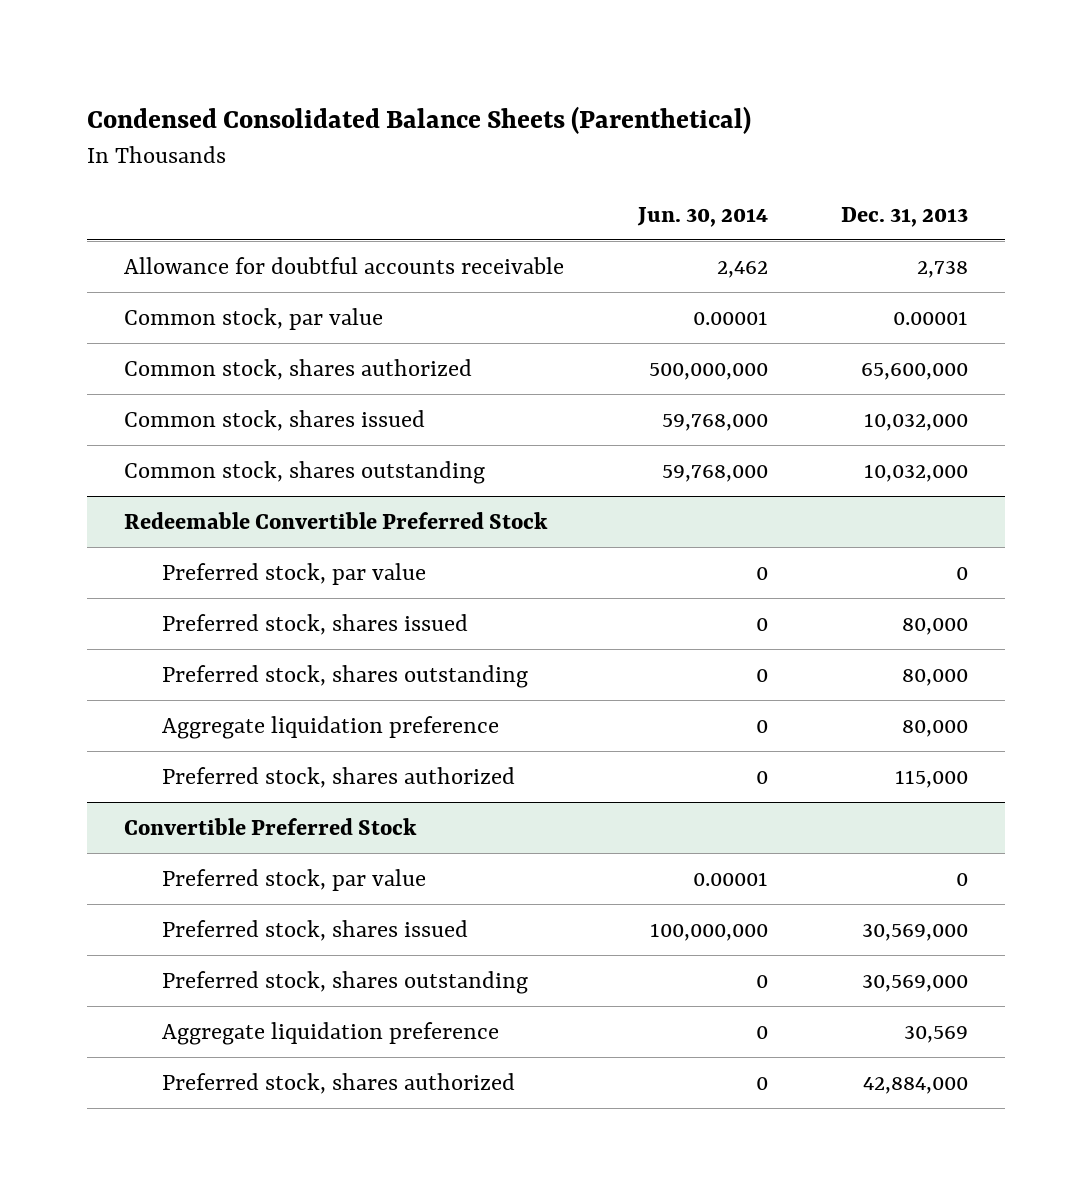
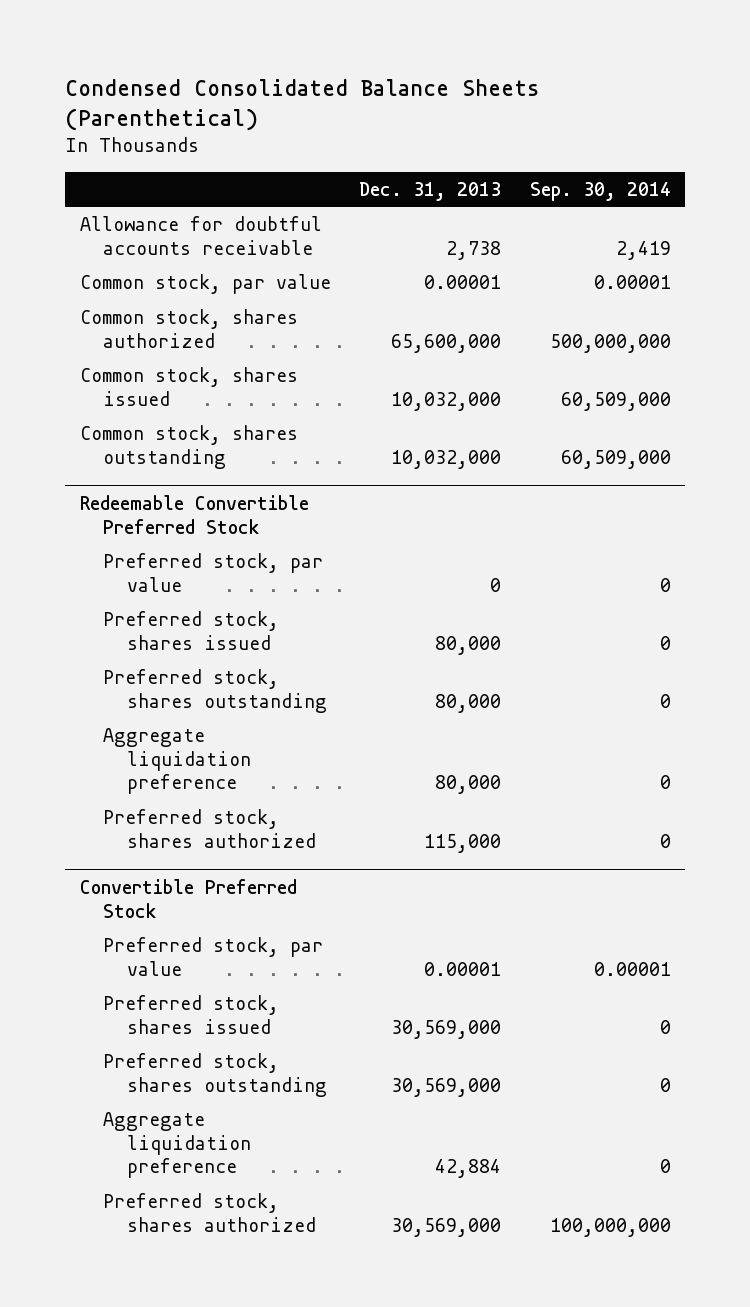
[636,206,768,227] Jun. 30, 2014 -> none
none -> [529,181,671,201] Sep. 30, 2014
[956,872,969,886] 0 -> [424,961,502,976] 0.00001
[904,1025,969,1043] 30,569 -> [435,1159,502,1179] 42,884
[863,1076,969,1094] 42,884,000 -> [391,1217,502,1237] 30,569,000

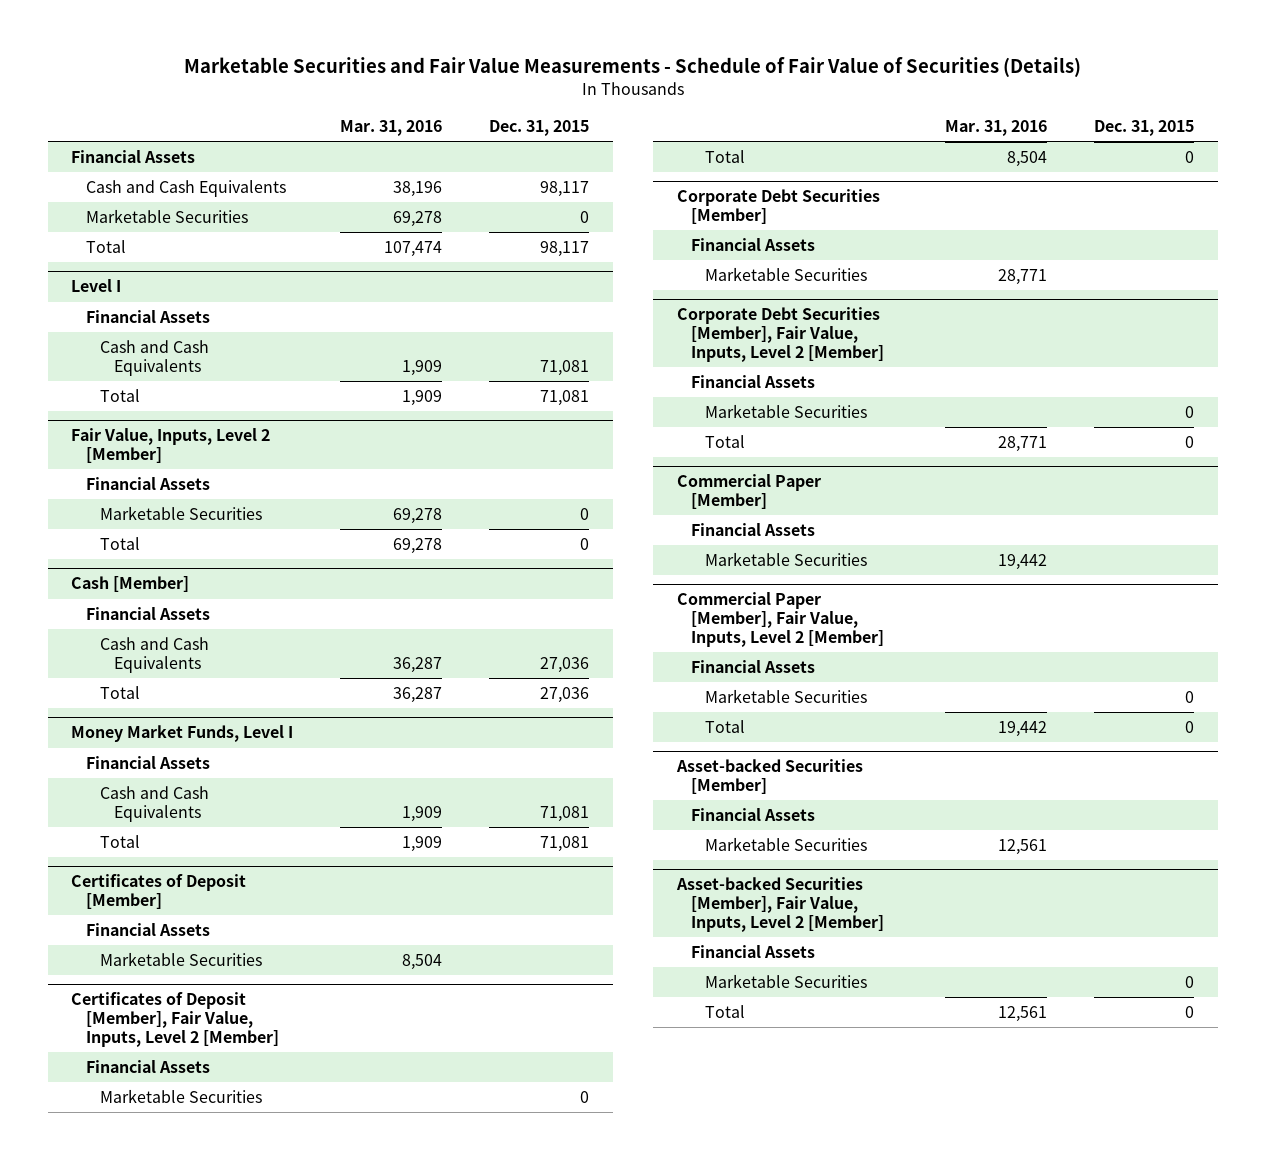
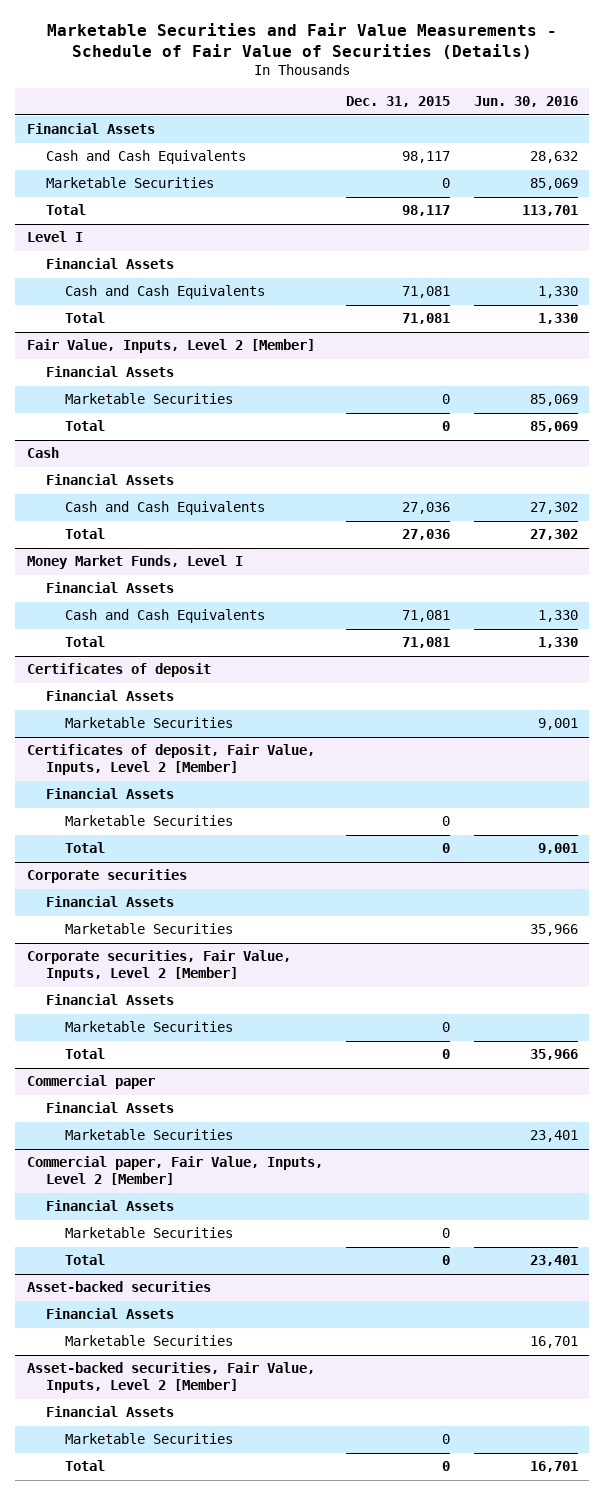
[340,119,443,136] Mar. 31, 2016 -> none
none -> [473,96,578,108] Jun. 30, 2016
[71,576,190,593] Cash [Member] -> [26,447,59,459] Cash
[71,874,247,909] Certificates of Deposit [Member] -> [26,663,211,678] Certificates of deposit
[71,992,279,1047] Certificates of Deposit [Member], Fair Value, Inputs, Level 2 [Member] -> [26,744,315,776] Certificates of deposit, Fair Value, Inputs, Level 2 [Member]
[676,189,880,224] Corporate Debt Securities [Member] -> [26,869,187,884] Corporate securities
[676,307,884,362] Corporate Debt Securities [Member], Fair Value, Inputs, Level 2 [Member] -> [26,950,291,982] Corporate securities, Fair Value, Inputs, Level 2 [Member]
[676,474,821,509] Commercial Paper [Member] -> [26,1075,155,1090] Commercial paper
[676,592,884,647] Commercial Paper [Member], Fair Value, Inputs, Level 2 [Member] -> [26,1156,323,1186] Commercial paper, Fair Value, Inputs, Level 2 [Member]
[675,759,863,794] Asset-backed Securities [Member] -> [26,1281,211,1293] Asset-backed securities
[675,877,884,932] Asset-backed Securities [Member], Fair Value, Inputs, Level 2 [Member] -> [26,1362,315,1394] Asset-backed securities, Fair Value, Inputs, Level 2 [Member]

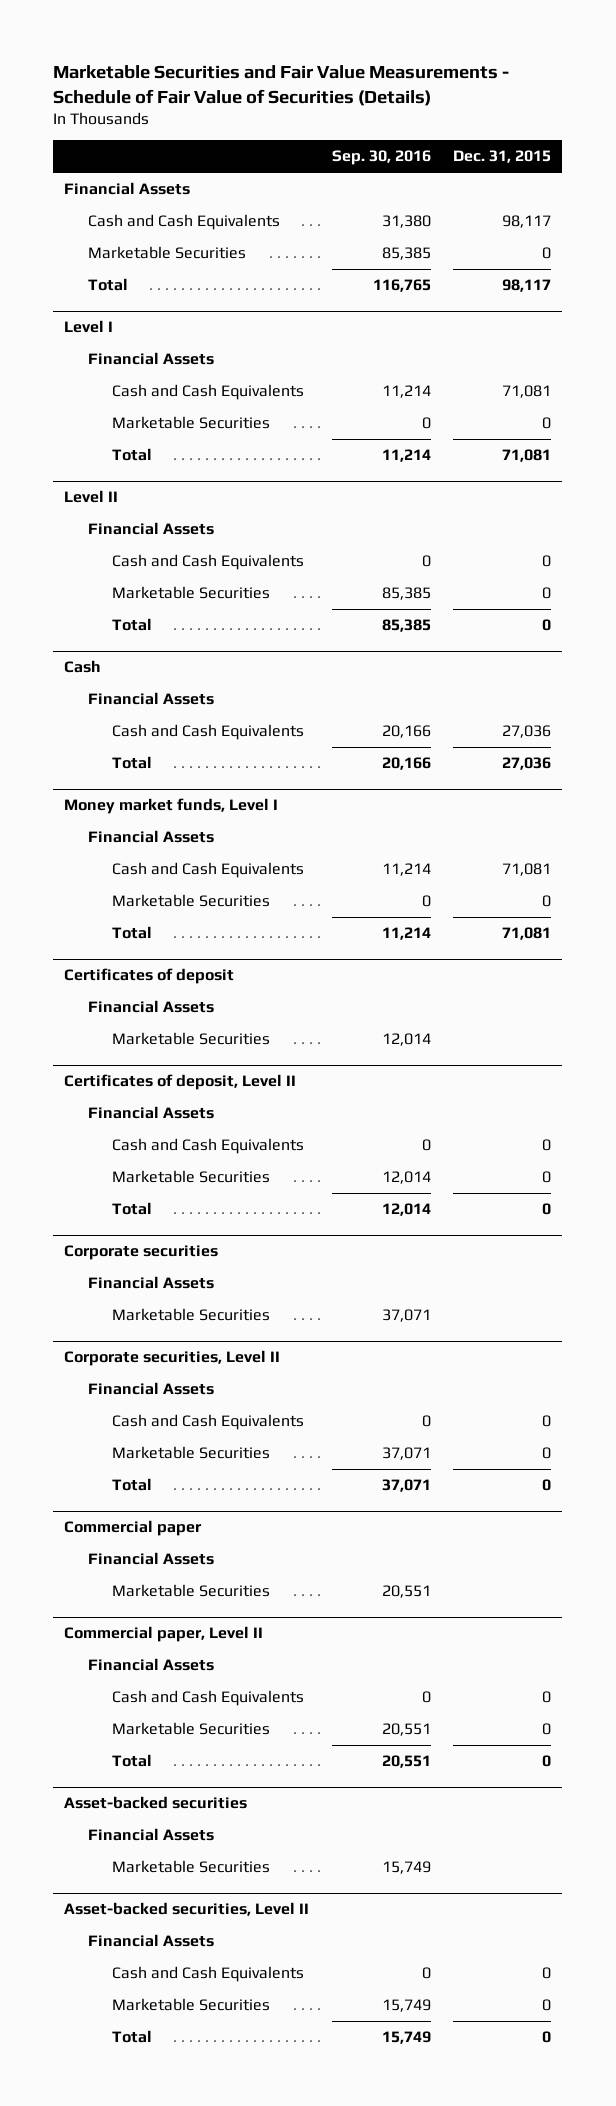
[473,96,578,108] Jun. 30, 2016 -> none
none -> [331,150,431,166] Sep. 30, 2016
none -> [111,416,270,430] Marketable Securities
[26,339,315,354] Fair Value, Inputs, Level 2 [Member] -> [64,490,119,504] Level II
none -> [111,554,304,571] Cash and Cash Equivalents
[26,555,243,570] Money Market Funds, Level I -> [64,798,279,815] Money market funds, Level I
none -> [111,894,270,908] Marketable Securities
[26,744,315,776] Certificates of deposit, Fair Value, Inputs, Level 2 [Member] -> none
none -> [64,1074,297,1091] Certificates of deposit, Level II
none -> [111,1138,304,1155] Cash and Cash Equivalents
[26,950,291,982] Corporate securities, Fair Value, Inputs, Level 2 [Member] -> none
none -> [64,1350,281,1367] Corporate securities, Level II
none -> [111,1414,304,1431] Cash and Cash Equivalents
[26,1156,323,1186] Commercial paper, Fair Value, Inputs, Level 2 [Member] -> none
none -> [64,1626,264,1643] Commercial paper, Level II
none -> [111,1690,304,1707] Cash and Cash Equivalents
[26,1362,315,1394] Asset-backed securities, Fair Value, Inputs, Level 2 [Member] -> none
none -> [64,1902,310,1917] Asset-backed securities, Level II
none -> [111,1966,304,1983] Cash and Cash Equivalents

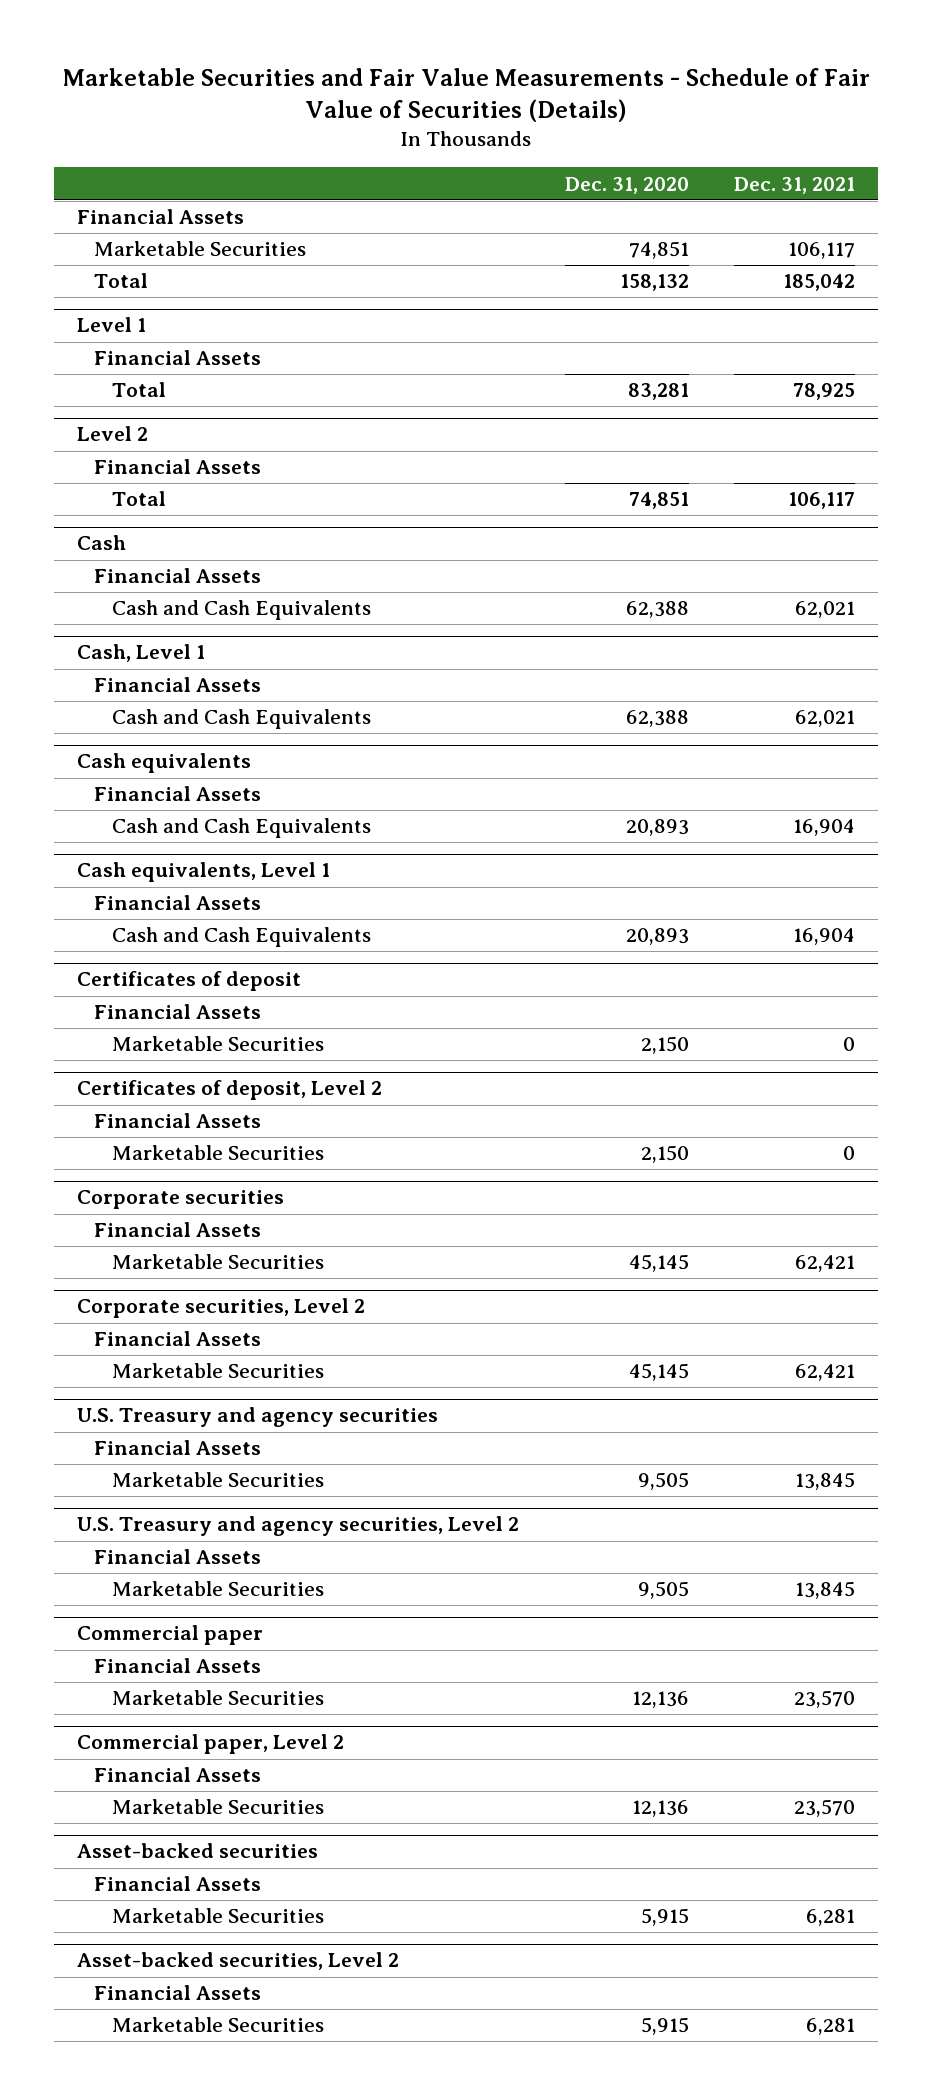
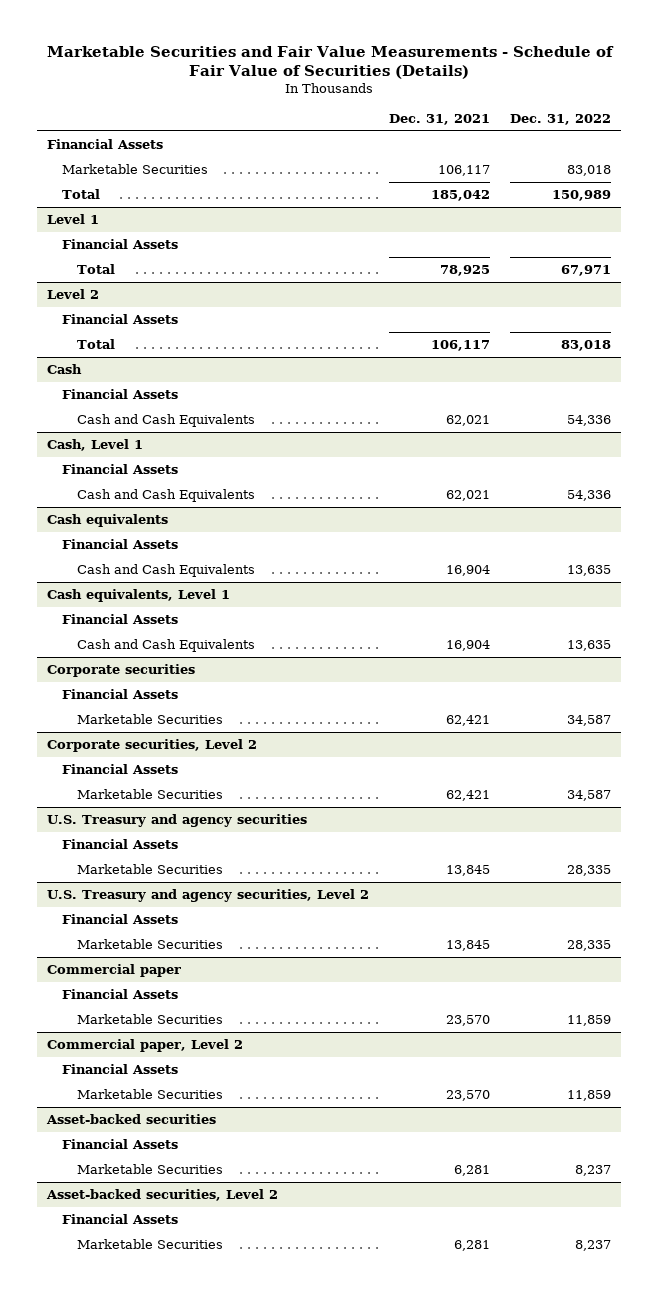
[564,176,689,194] Dec. 31, 2020 -> none
none -> [509,113,611,125] Dec. 31, 2022
[76,971,301,992] Certificates of deposit -> none
[94,1004,262,1020] Financial Assets -> none
[112,1036,325,1052] Marketable Securities -> none
[76,1080,382,1101] Certificates of deposit, Level 2 -> none
[94,1113,262,1129] Financial Assets -> none
[112,1145,325,1161] Marketable Securities -> none

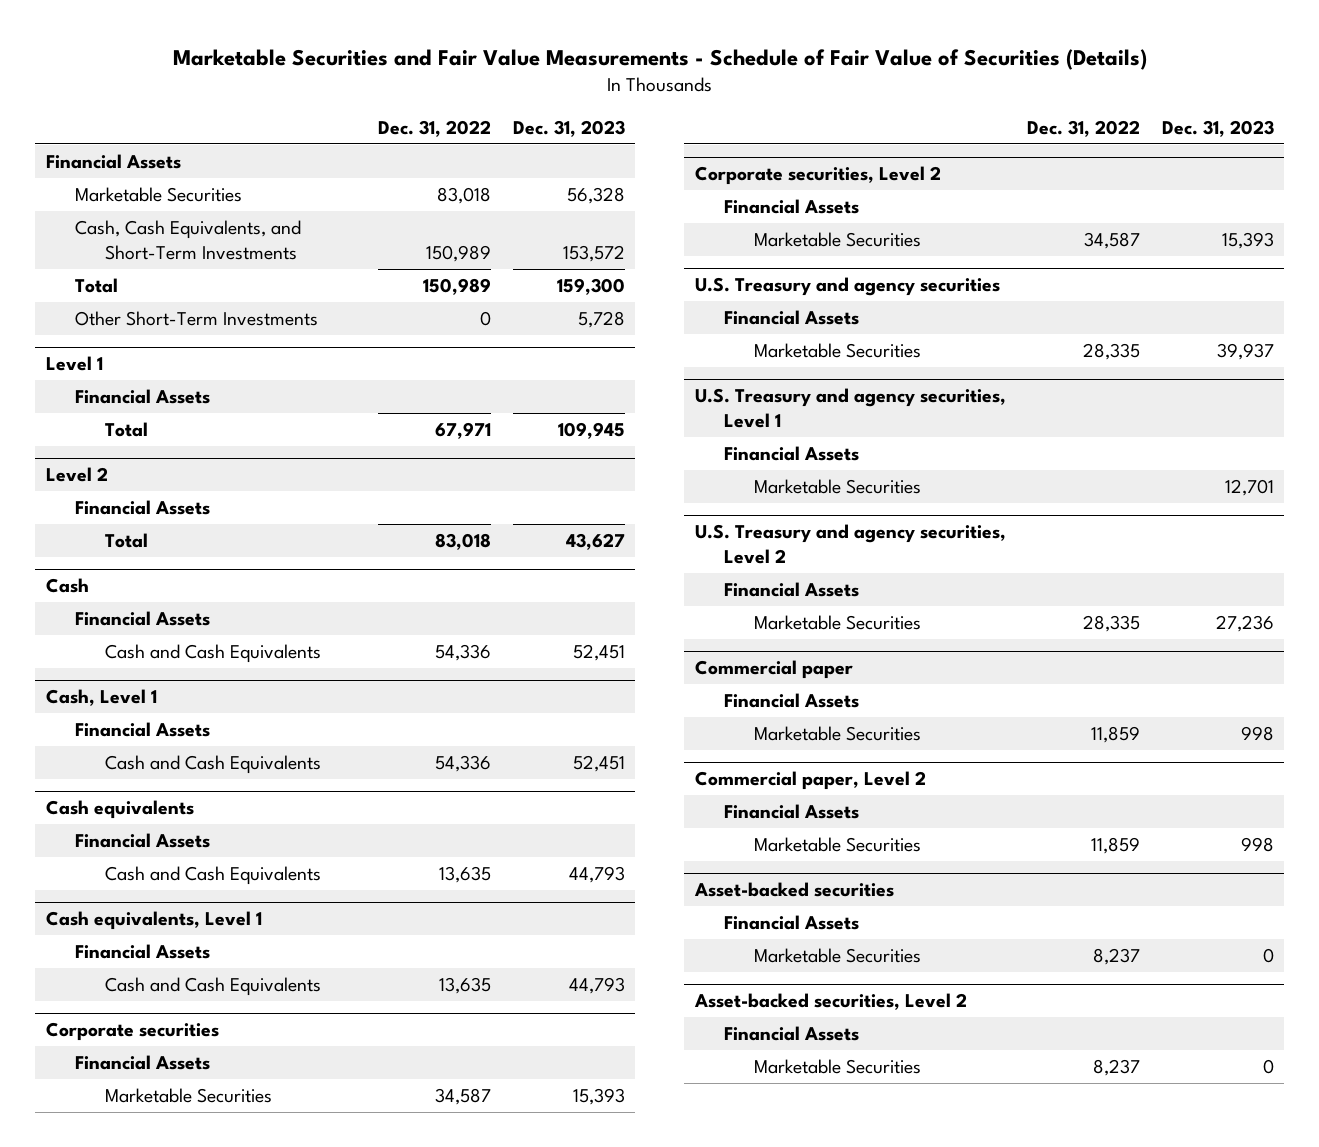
[388,113,490,125] Dec. 31, 2021 -> none
none -> [512,119,625,137] Dec. 31, 2023
none -> [75,219,302,260] Cash, Cash Equivalents, and Short-Term Investments
none -> [75,310,319,326] Other Short-Term Investments
none -> [694,388,1006,429] U.S. Treasury and agency securities, Level 1
none -> [724,445,860,461] Financial Assets
none -> [753,478,921,494] Marketable Securities

